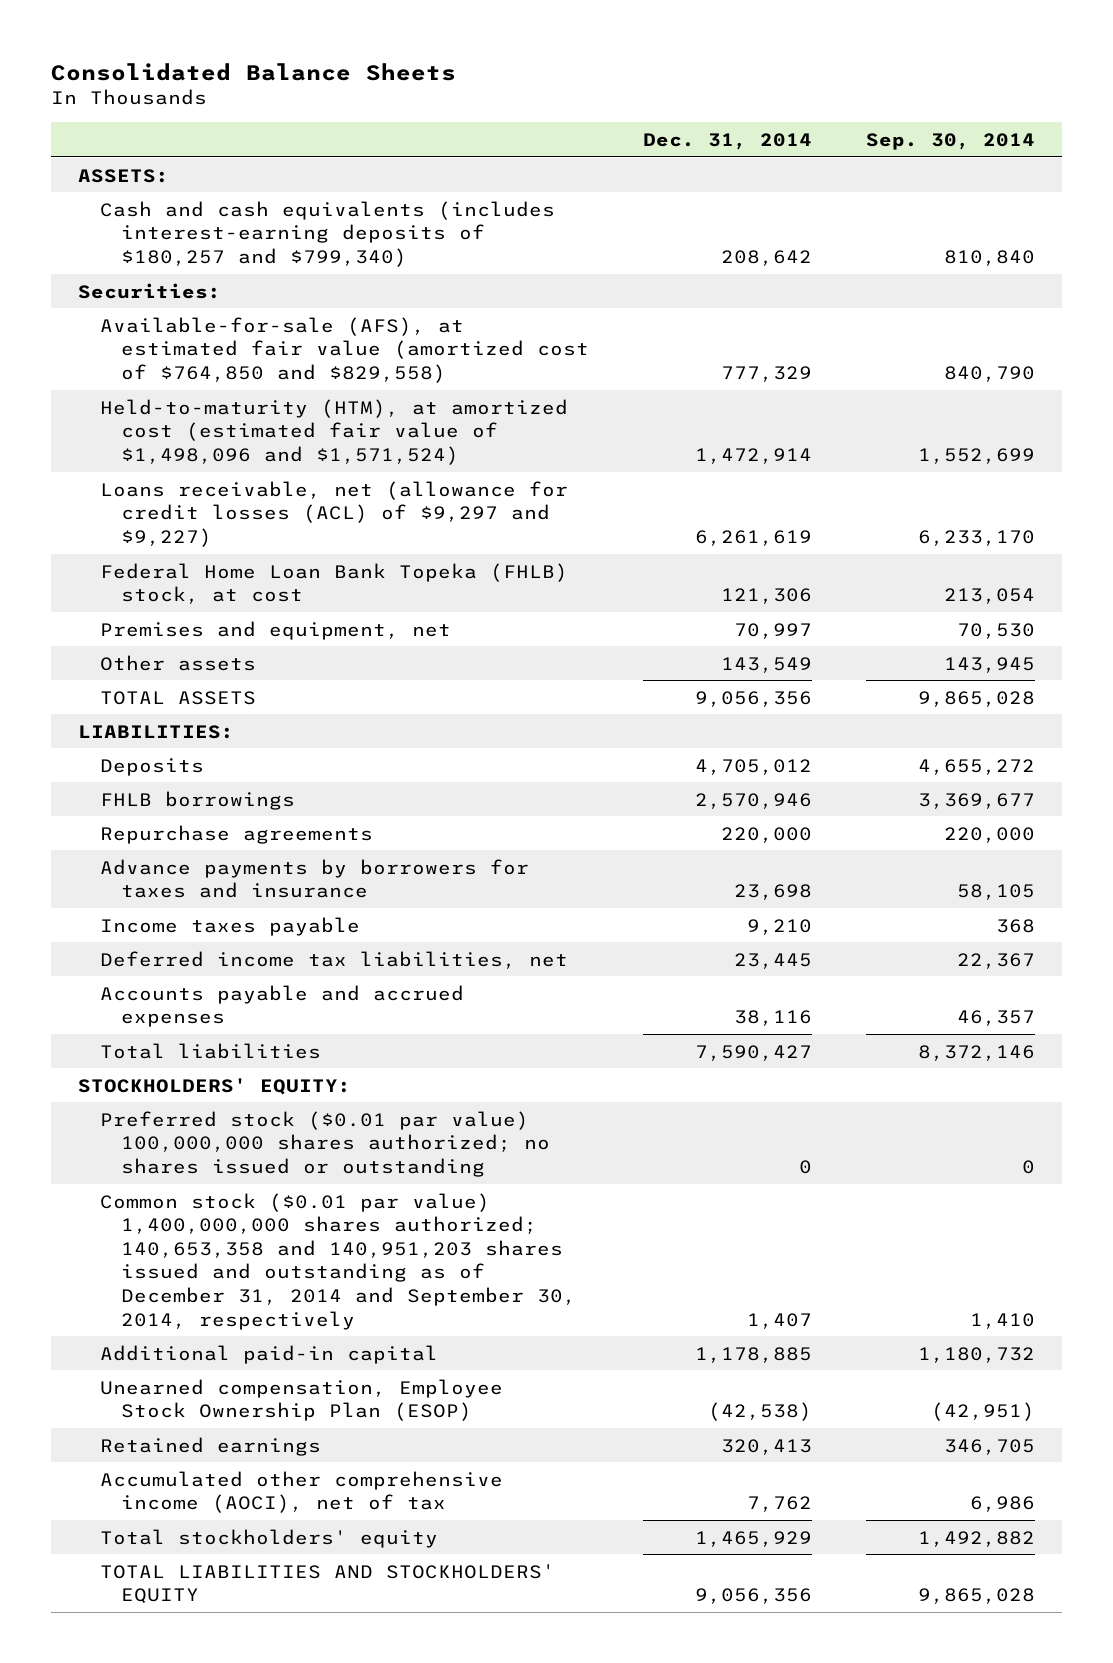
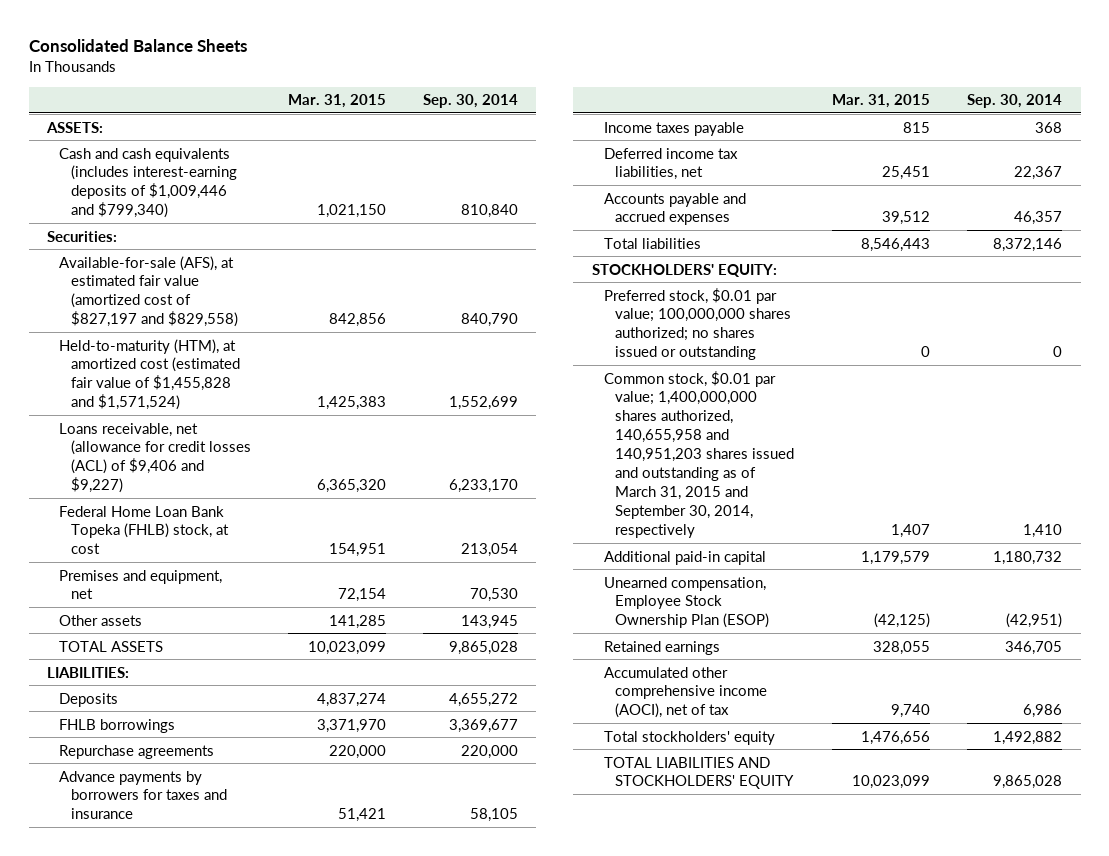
[642,132,812,150] Dec. 31, 2014 -> none
none -> [287,94,386,109] Mar. 31, 2015
[99,200,555,267] Cash and cash equivalents (includes interest-earning deposits of $180,257 and $799,340) -> [58,147,237,219] Cash and cash equivalents (includes interest-earning deposits of $1,009,446 and $799,340)
[99,316,589,383] Available-for-sale (AFS), at estimated fair value (amortized cost of $764,850 and $829,558) -> [58,255,238,328] Available-for-sale (AFS), at estimated fair value (amortized cost of $827,197 and $829,558)
[99,398,568,465] Held-to-maturity (HTM), at amortized cost (estimated fair value of $1,498,096 and $1,571,524) -> [58,338,240,411] Held-to-maturity (HTM), at amortized cost (estimated fair value of $1,455,828 and $1,571,524)
[99,480,568,547] Loans receivable, net (allowance for credit losses (ACL) of $9,297 and $9,227) -> [58,422,251,494] Loans receivable, net (allowance for credit losses (ACL) of $9,406 and $9,227)
[99,1110,550,1177] Preferred stock ($0.01 par value) 100,000,000 shares authorized; no shares issued or outstanding -> [603,287,792,361] Preferred stock, $0.01 par value; 100,000,000 shares authorized; no shares issued or outstanding
[99,1192,576,1330] Common stock ($0.01 par value) 1,400,000,000 shares authorized; 140,653,358 and 140,951,203 shares issued and outstanding as of December 31, 2014 and September 30, 2014, respectively -> [603,370,795,538] Common stock, $0.01 par value; 1,400,000,000 shares authorized, 140,655,958 and 140,951,203 shares issued and outstanding as of March 31, 2015 and September 30, 2014, respectively

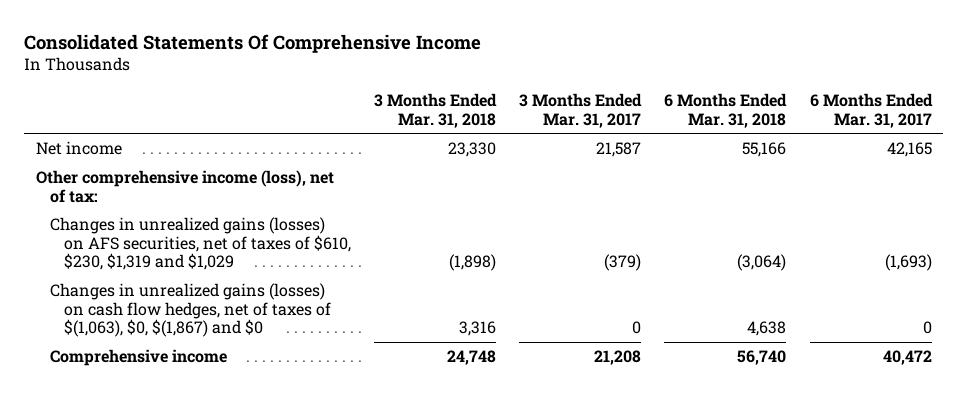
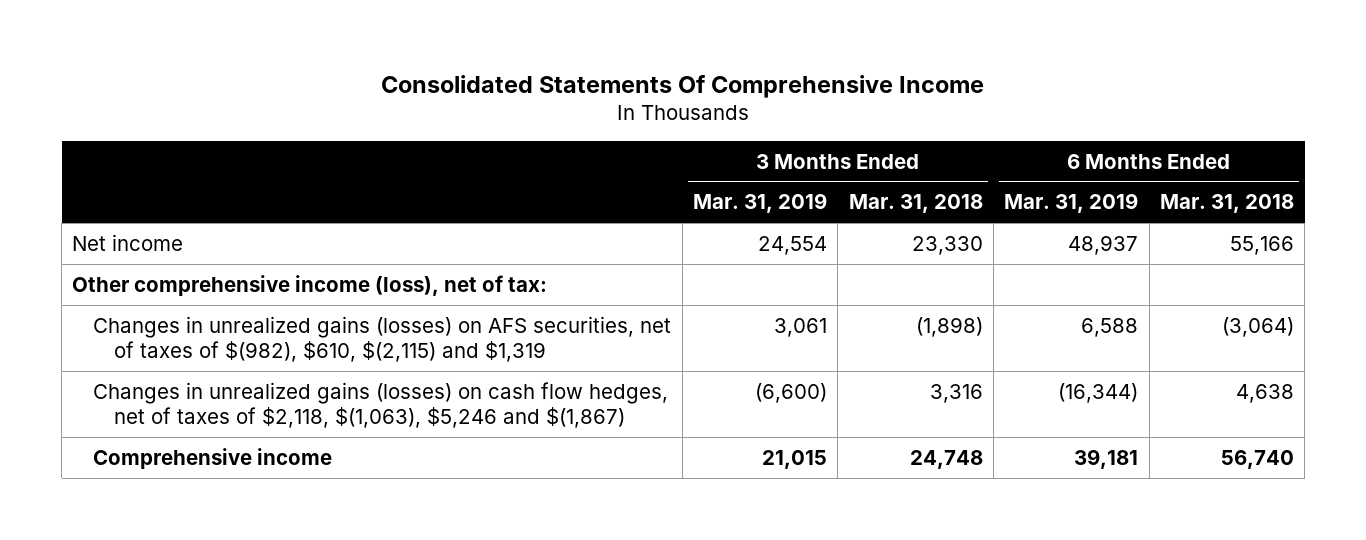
[519,93,643,128] 3 Months Ended Mar. 31, 2017 -> none
[809,93,933,128] 6 Months Ended Mar. 31, 2017 -> none
none -> [692,193,827,214] Mar. 31, 2019
none -> [1004,193,1139,214] Mar. 31, 2019
[49,217,351,271] Changes in unrealized gains (losses) on AFS securities, net of taxes of $610, $230, $1,319 and $1,029 -> [93,315,672,362] Changes in unrealized gains (losses) on AFS securities, net of taxes of $(982), $610, $(2,115) and $1,319
[49,283,331,338] Changes in unrealized gains (losses) on cash flow hedges, net of taxes of $(1,063), $0, $(1,867) and $0 -> [93,381,669,428] Changes in unrealized gains (losses) on cash flow hedges, net of taxes of $2,118, $(1,063), $5,246 and $(1,867)

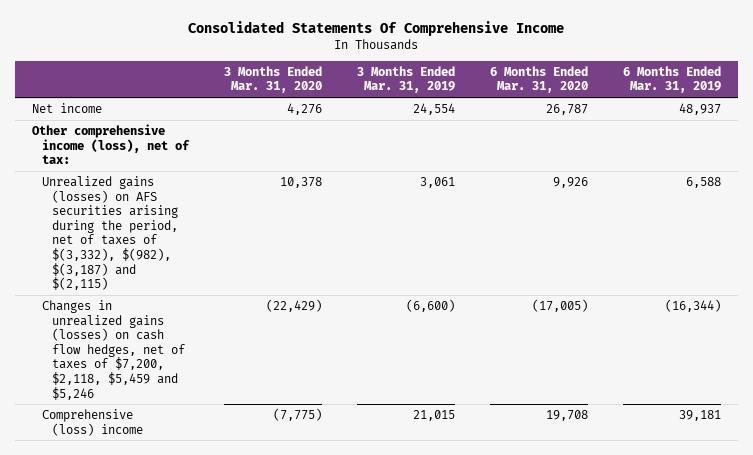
[848,194,983,214] Mar. 31, 2018 -> none
[1159,194,1294,214] Mar. 31, 2018 -> none
none -> [223,65,322,94] 3 Months Ended Mar. 31, 2020
none -> [489,65,588,94] 6 Months Ended Mar. 31, 2020
[93,315,672,362] Changes in unrealized gains (losses) on AFS securities, net of taxes of $(982), $610, $(2,115) and $1,319 -> [41,175,178,291] Unrealized gains (losses) on AFS securities arising during the period, net of taxes of $(3,332), $(982), $(3,187) and $(2,115)
[93,381,669,428] Changes in unrealized gains (losses) on cash flow hedges, net of taxes of $2,118, $(1,063), $5,246 and $(1,867) -> [41,299,185,400] Changes in unrealized gains (losses) on cash flow hedges, net of taxes of $7,200, $2,118, $5,459 and $5,246
[93,447,333,469] Comprehensive income -> [41,408,143,436] Comprehensive (loss) income

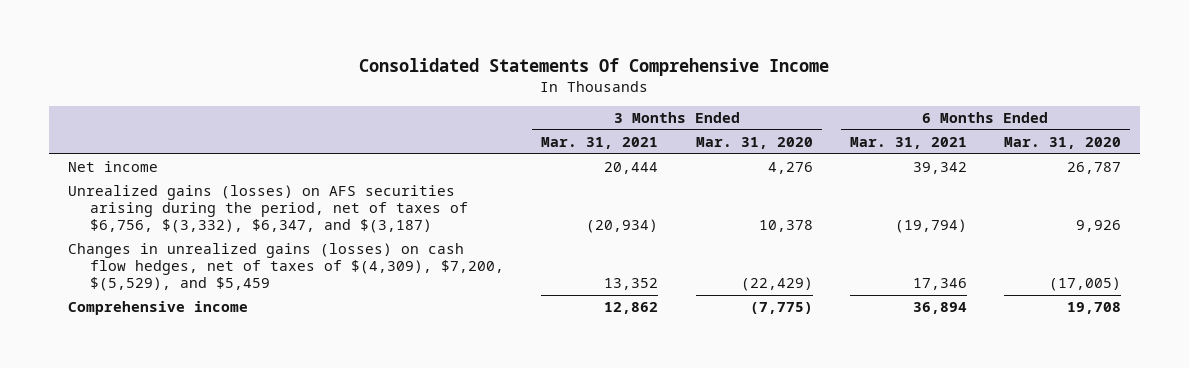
[356,65,455,94] 3 Months Ended Mar. 31, 2019 -> none
[622,65,721,94] 6 Months Ended Mar. 31, 2019 -> none
none -> [541,136,659,149] Mar. 31, 2021
none -> [849,136,967,149] Mar. 31, 2021
[32,123,190,165] Other comprehensive income (loss), net of tax: -> none
[41,175,178,291] Unrealized gains (losses) on AFS securities arising during the period, net of taxes of $(3,332), $(982), $(3,187) and $(2,115) -> [67,185,469,233] Unrealized gains (losses) on AFS securities arising during the period, net of taxes of $6,756, $(3,332), $6,347, and $(3,187)
[41,299,185,400] Changes in unrealized gains (losses) on cash flow hedges, net of taxes of $7,200, $2,118, $5,459 and $5,246 -> [67,243,505,291] Changes in unrealized gains (losses) on cash flow hedges, net of taxes of $(4,309), $7,200, $(5,529), and $5,459
[41,408,143,436] Comprehensive (loss) income -> [67,301,248,316] Comprehensive income

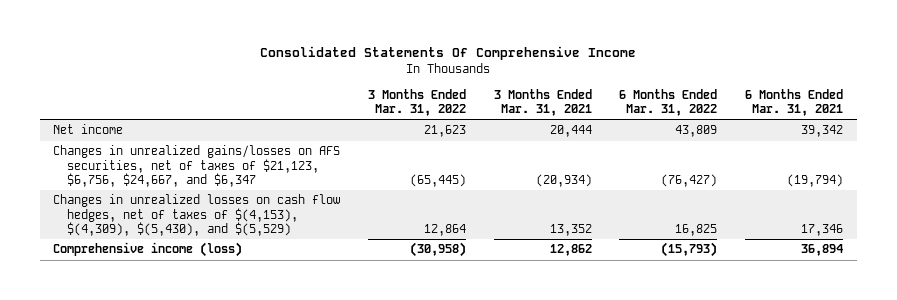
[695,136,813,149] Mar. 31, 2020 -> none
[1004,136,1122,149] Mar. 31, 2020 -> none
none -> [368,88,467,116] 3 Months Ended Mar. 31, 2022
none -> [619,88,718,116] 6 Months Ended Mar. 31, 2022
[67,185,469,233] Unrealized gains (losses) on AFS securities arising during the period, net of taxes of $6,756, $(3,332), $6,347, and $(3,187) -> [53,145,341,187] Changes in unrealized gains/losses on AFS securities, net of taxes of $21,123, $6,756, $24,667, and $6,347
[67,243,505,291] Changes in unrealized gains (losses) on cash flow hedges, net of taxes of $(4,309), $7,200, $(5,529), and $5,459 -> [53,194,341,236] Changes in unrealized losses on cash flow hedges, net of taxes of $(4,153), $(4,309), $(5,430), and $(5,529)
[67,301,248,316] Comprehensive income -> [53,242,243,258] Comprehensive income (loss)

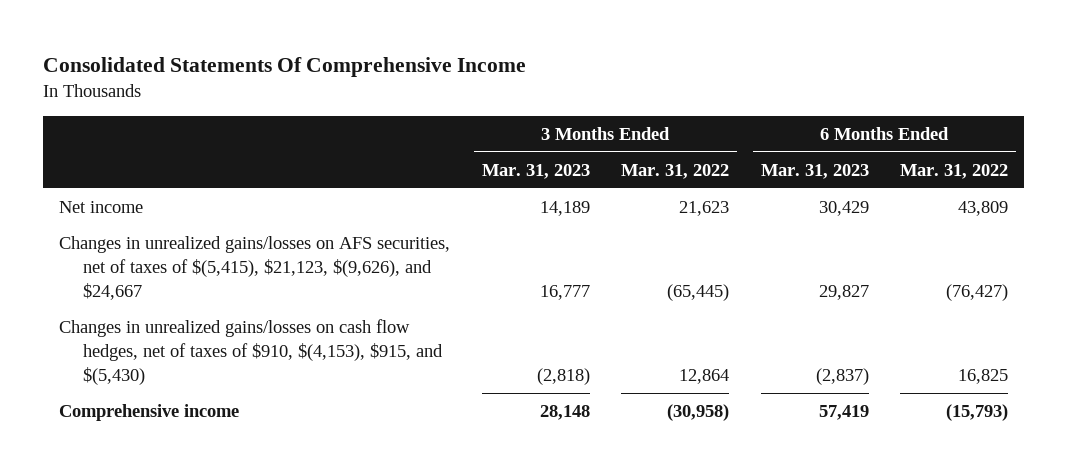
[493,88,592,116] 3 Months Ended Mar. 31, 2021 -> none
[745,88,844,116] 6 Months Ended Mar. 31, 2021 -> none
none -> [481,163,590,179] Mar. 31, 2023
none -> [760,163,869,179] Mar. 31, 2023
[53,145,341,187] Changes in unrealized gains/losses on AFS securities, net of taxes of $21,123, $6,756, $24,667, and $6,347 -> [58,235,450,301] Changes in unrealized gains/losses on AFS securities, net of taxes of $(5,415), $21,123, $(9,626), and $24,667
[53,194,341,236] Changes in unrealized losses on cash flow hedges, net of taxes of $(4,153), $(4,309), $(5,430), and $(5,529) -> [58,318,444,386] Changes in unrealized gains/losses on cash flow hedges, net of taxes of $910, $(4,153), $915, and $(5,430)
[53,242,243,258] Comprehensive income (loss) -> [58,403,239,421] Comprehensive income

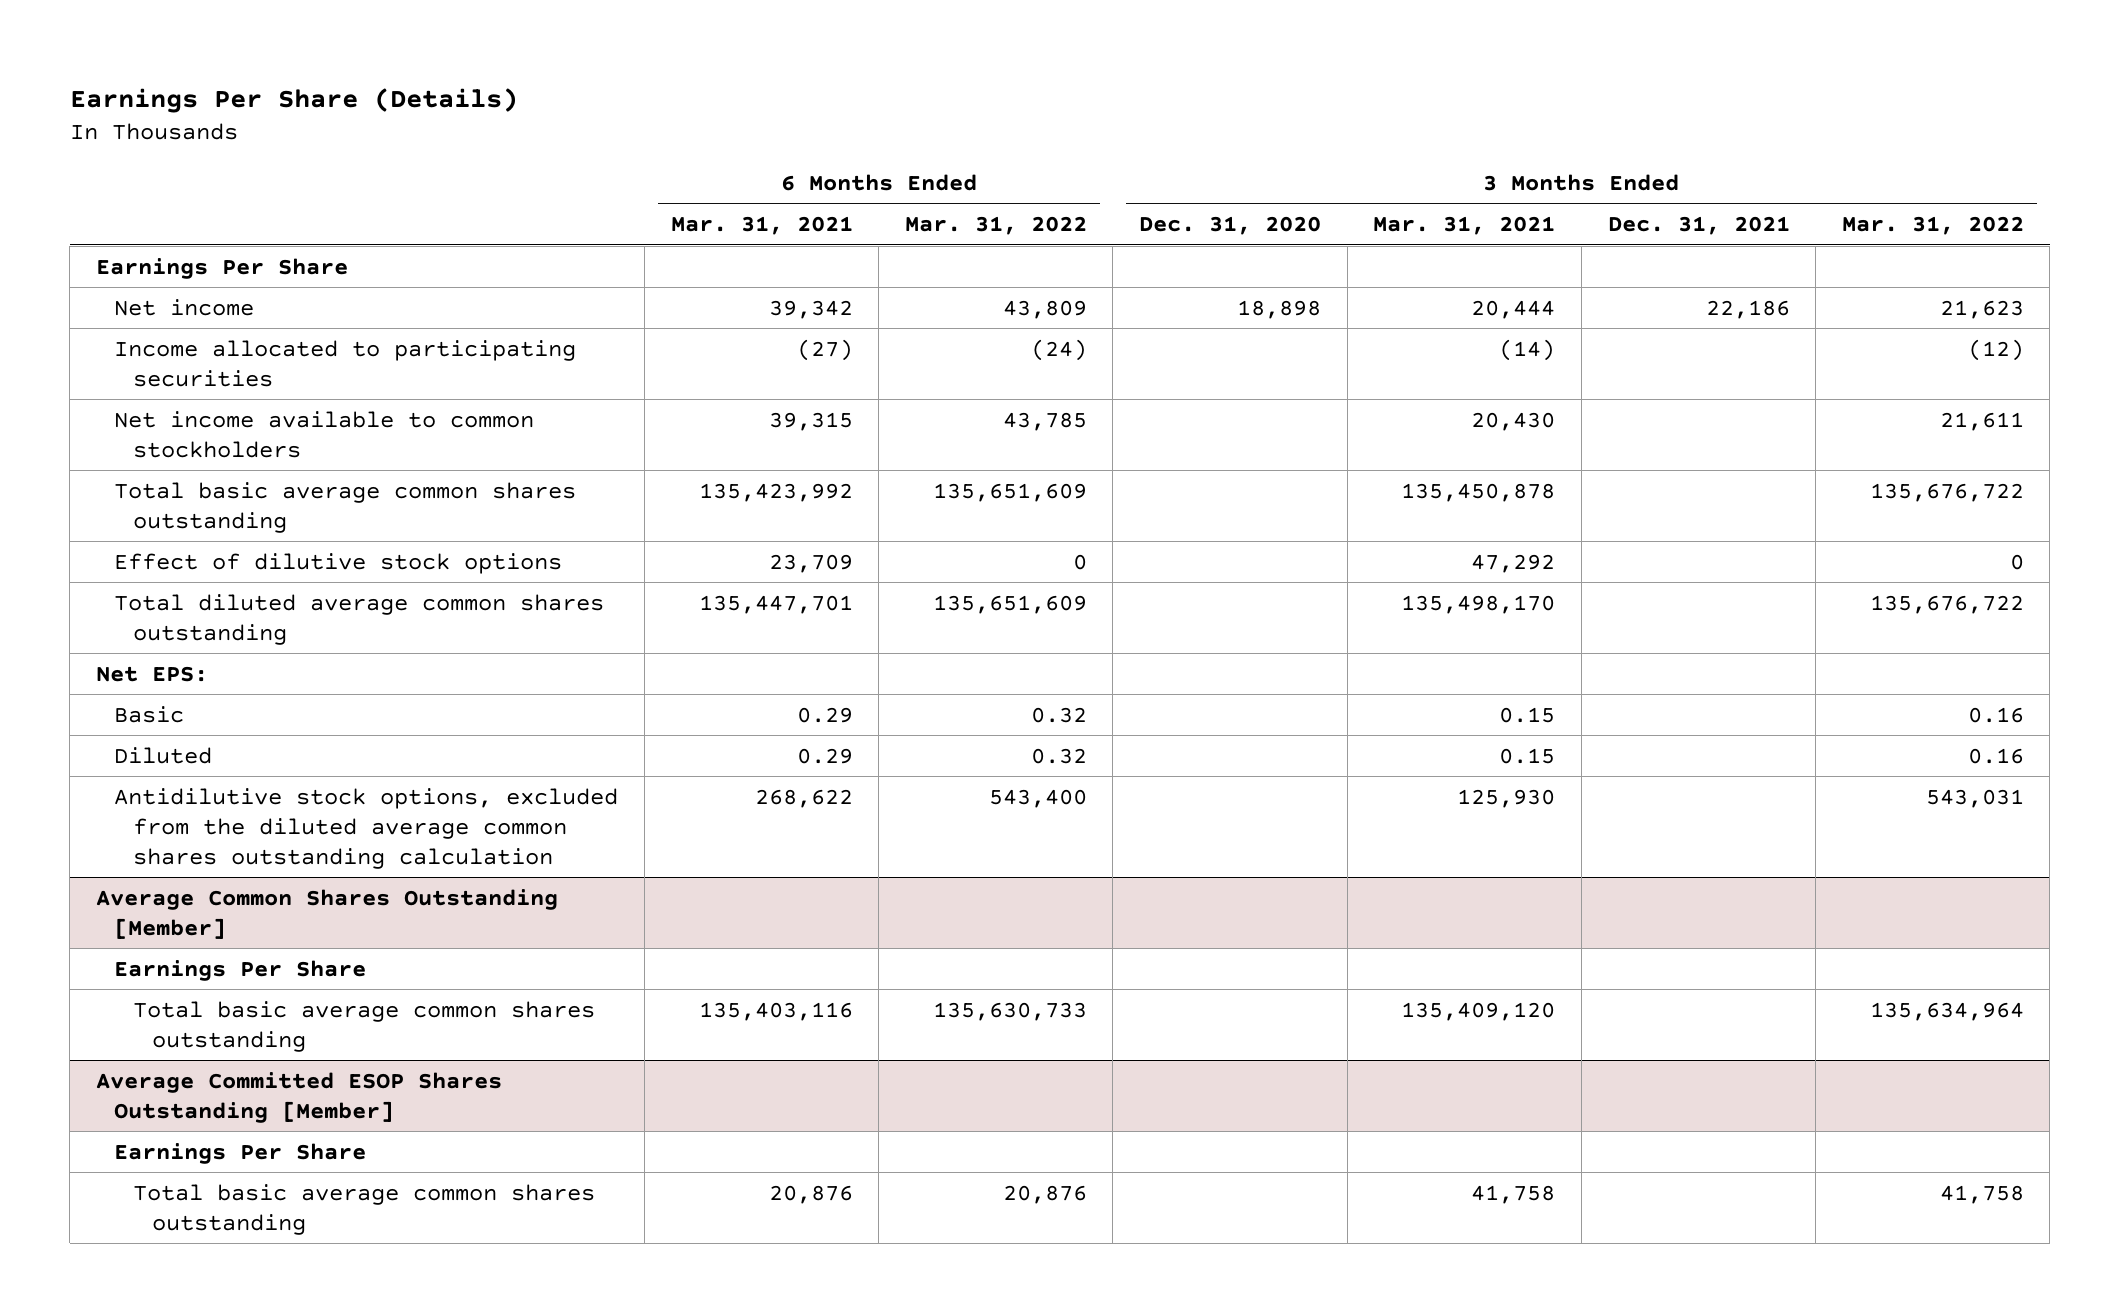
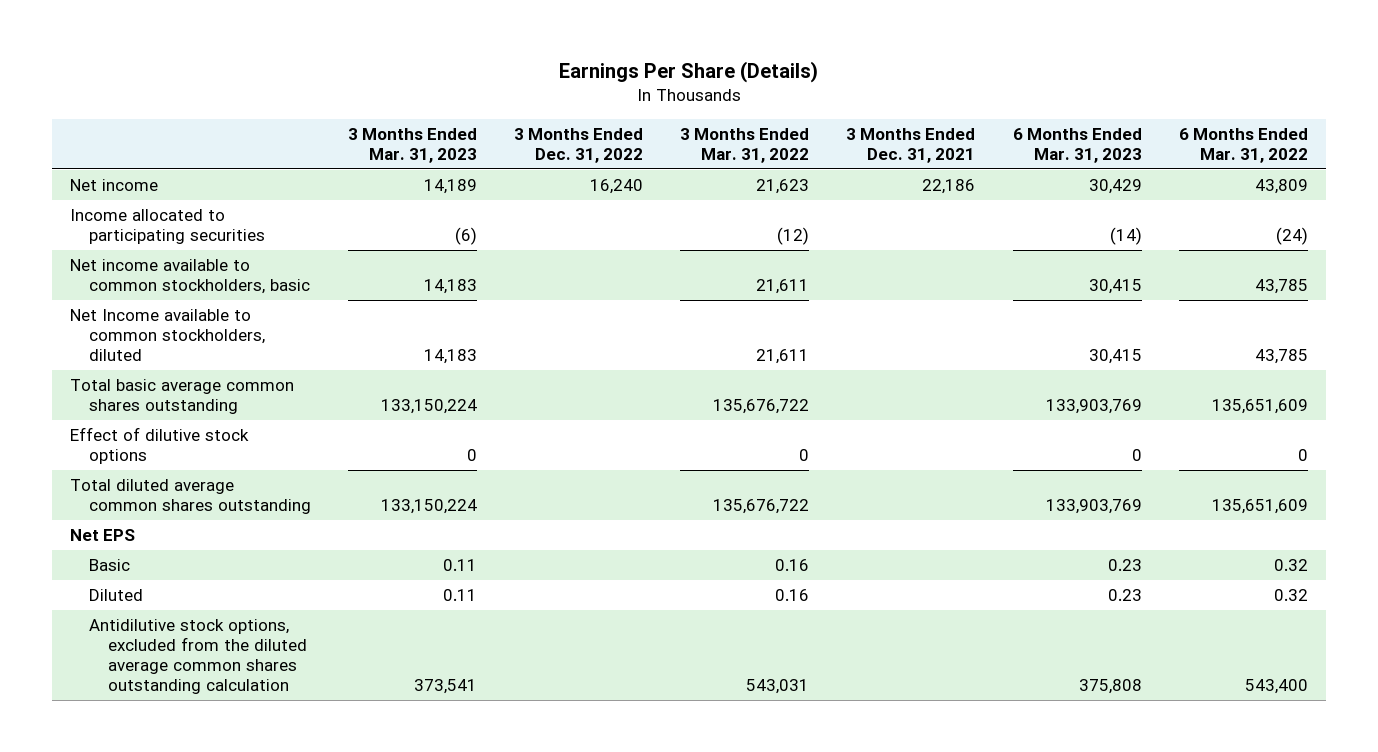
[670,216,853,236] Mar. 31, 2021 -> none
[1139,216,1322,236] Dec. 31, 2020 -> none
[1373,216,1556,236] Mar. 31, 2021 -> none
none -> [348,127,478,163] 3 Months Ended Mar. 31, 2023
none -> [514,127,644,163] 3 Months Ended Dec. 31, 2022
none -> [1012,127,1142,163] 6 Months Ended Mar. 31, 2023
[95,257,348,279] Earnings Per Share -> none
[114,410,535,458] Net income available to common stockholders -> [70,259,311,295] Net income available to common stockholders, basic
none -> [70,309,266,361] Net Income available to common stockholders, diluted
[95,665,208,682] Net EPS: -> [70,529,136,542] Net EPS
[95,888,558,939] Average Common Shares Outstanding [Member] -> none
[114,959,367,981] Earnings Per Share -> none
[133,1000,596,1052] Total basic average common shares outstanding -> none
[95,1071,502,1123] Average Committed ESOP Shares Outstanding [Member] -> none
[114,1142,367,1164] Earnings Per Share -> none
[133,1183,596,1235] Total basic average common shares outstanding -> none

